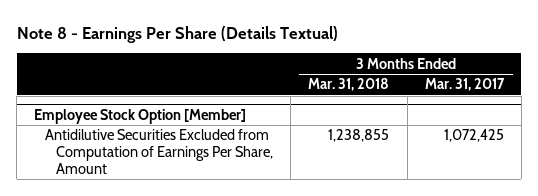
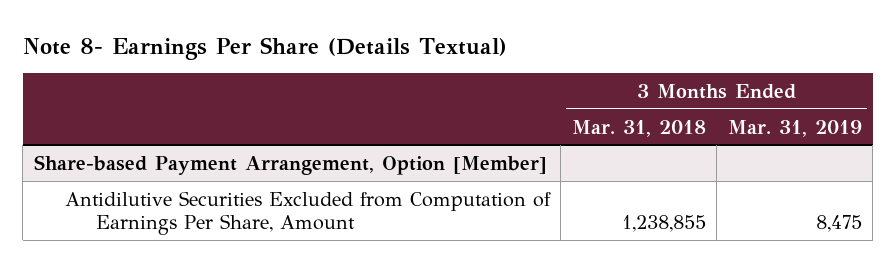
[16,26,338,44] Note 8 - Earnings Per Share (Details Textual) -> [22,36,507,60] Note 8- Earnings Per Share (Details Textual)
[424,78,505,92] Mar. 31, 2017 -> none
none -> [727,119,862,137] Mar. 31, 2019
[34,108,247,124] Employee Stock Option [Member] -> [33,154,547,175] Share-based Payment Arrangement, Option [Member]

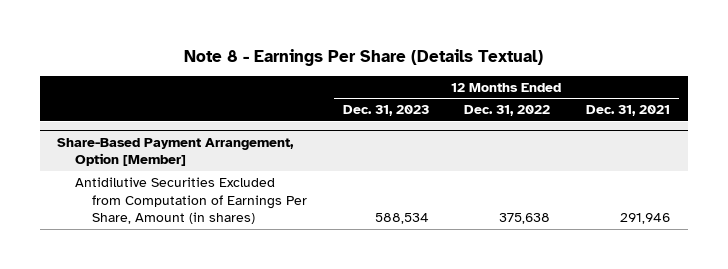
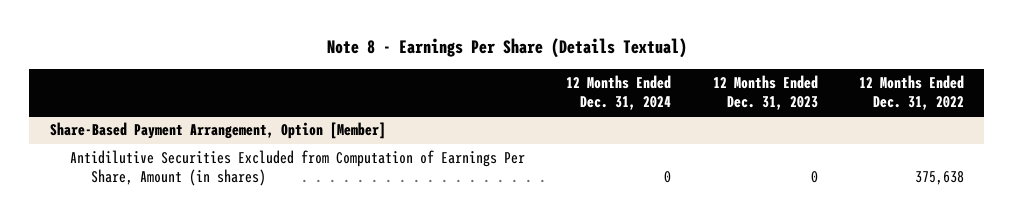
[586,105,671,117] Dec. 31, 2021 -> none
none -> [566,74,672,110] 12 Months Ended Dec. 31, 2024
[374,213,429,225] 588,534 -> [810,171,818,184] 0

